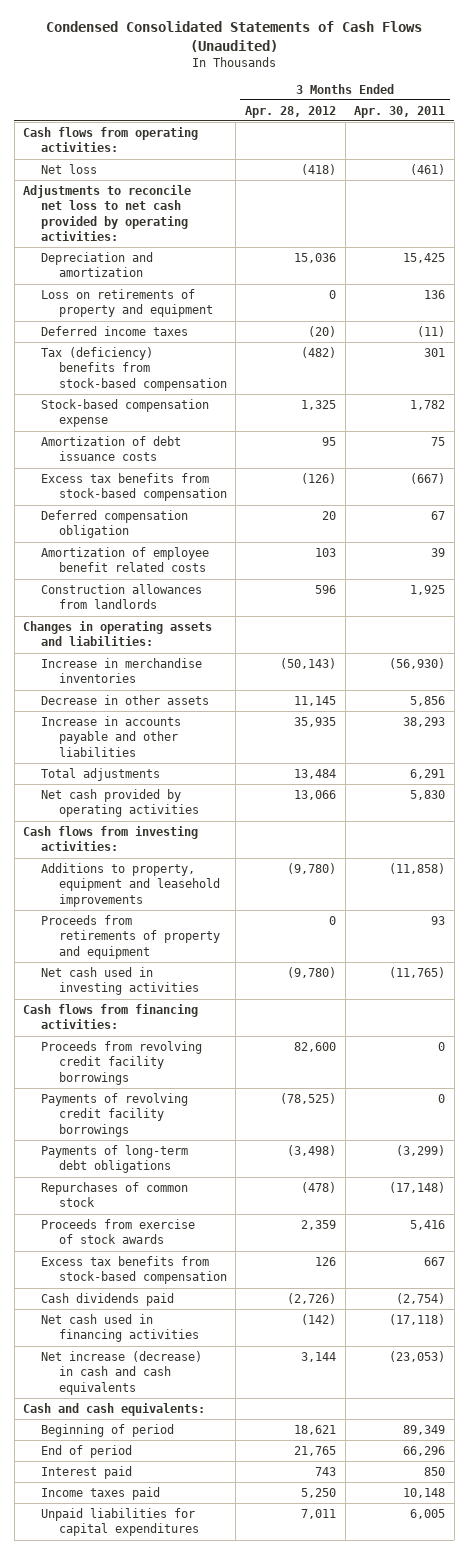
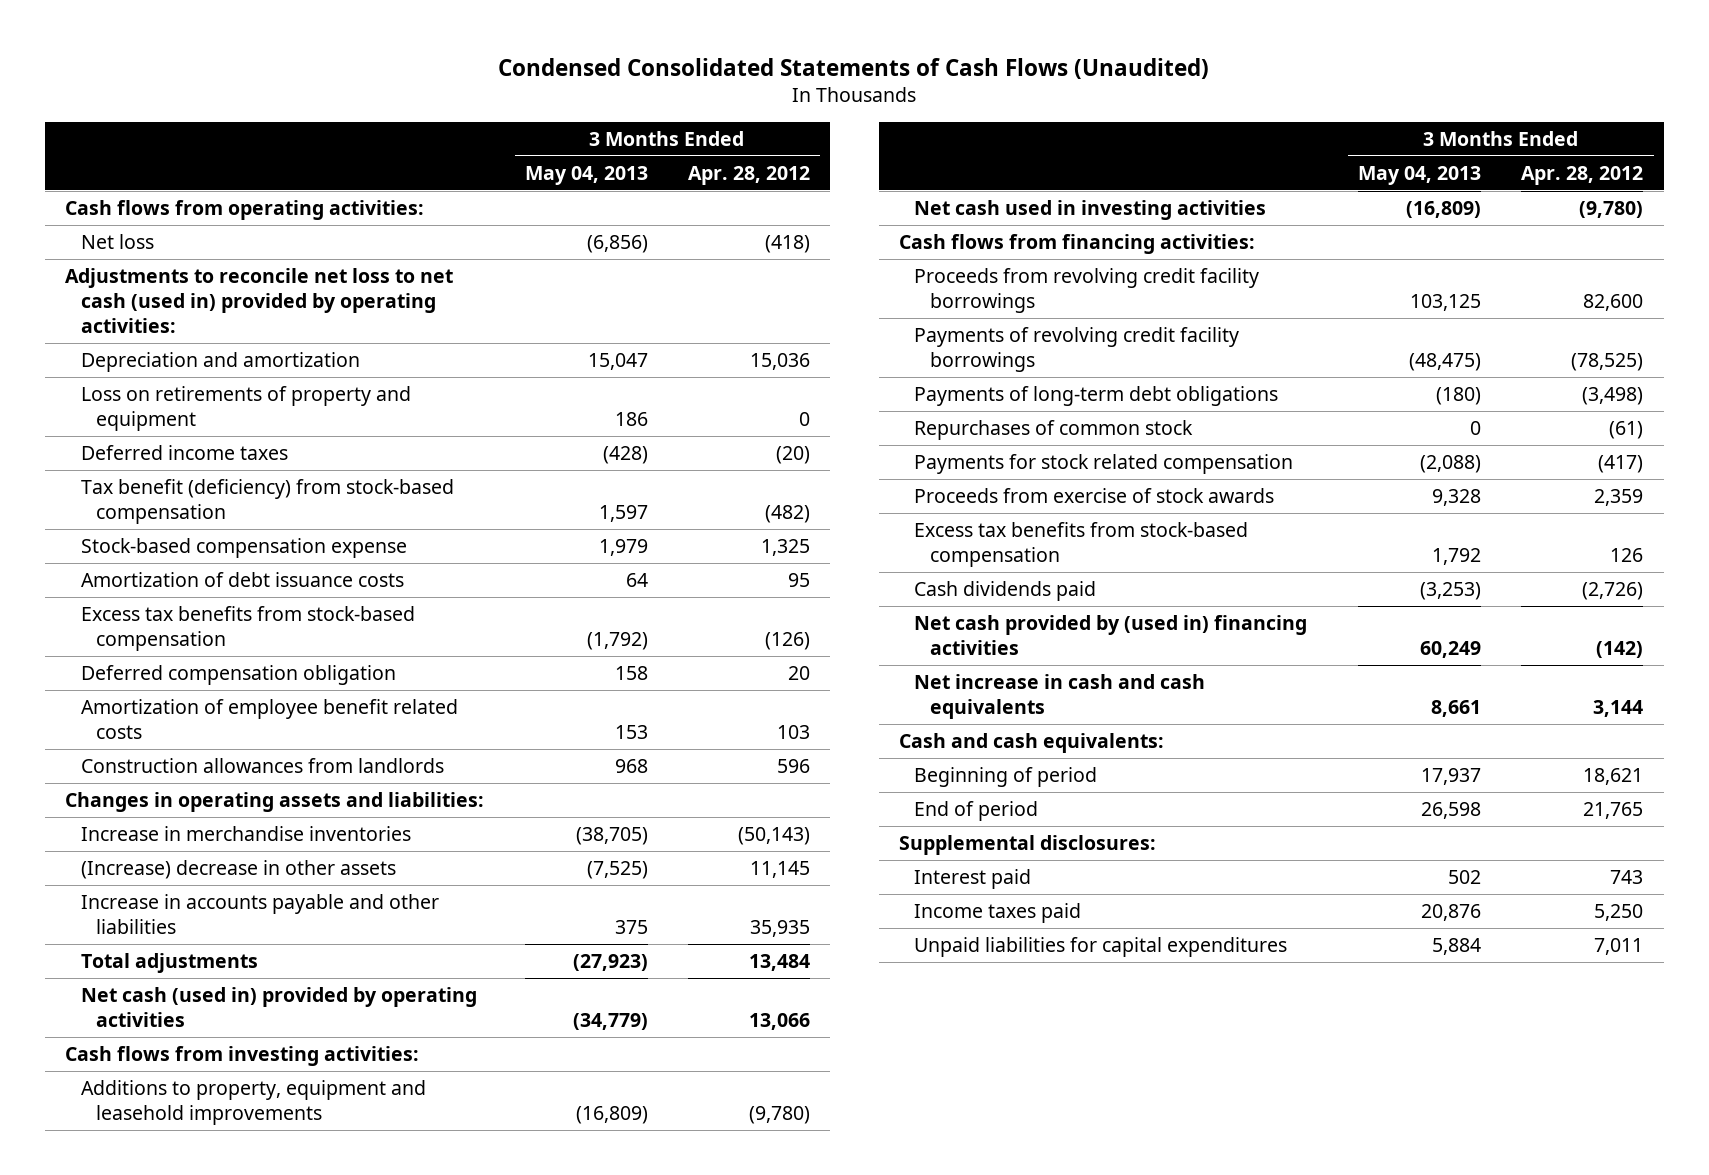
[354,105,446,118] Apr. 30, 2011 -> none
none -> [524,165,648,185] May 04, 2013
[23,184,192,242] Adjustments to reconcile net loss to net cash provided by operating activities: -> [65,267,454,334] Adjustments to reconcile net loss to net cash (used in) provided by operating activities:
[40,346,227,391] Tax (deficiency) benefits from stock-based compensation -> [80,478,454,525] Tax benefit (deficiency) from stock-based compensation
[40,694,209,705] Decrease in other assets -> [80,859,396,879] (Increase) decrease in other assets
[40,788,199,818] Net cash provided by operating activities -> [80,986,477,1028] Net cash (used in) provided by operating activities
[40,914,220,959] Proceeds from retirements of property and equipment -> none
[301,1181,337,1193] (478) -> [1609,420,1644,439] (61)
none -> [914,453,1294,474] Payments for stock related compensation
[40,1313,199,1343] Net cash used in financing activities -> [914,614,1308,656] Net cash provided by (used in) financing activities
[40,1350,202,1395] Net increase (decrease) in cash and cash equivalents -> [914,673,1206,720] Net increase in cash and cash equivalents
none -> [899,834,1157,855] Supplemental disclosures:

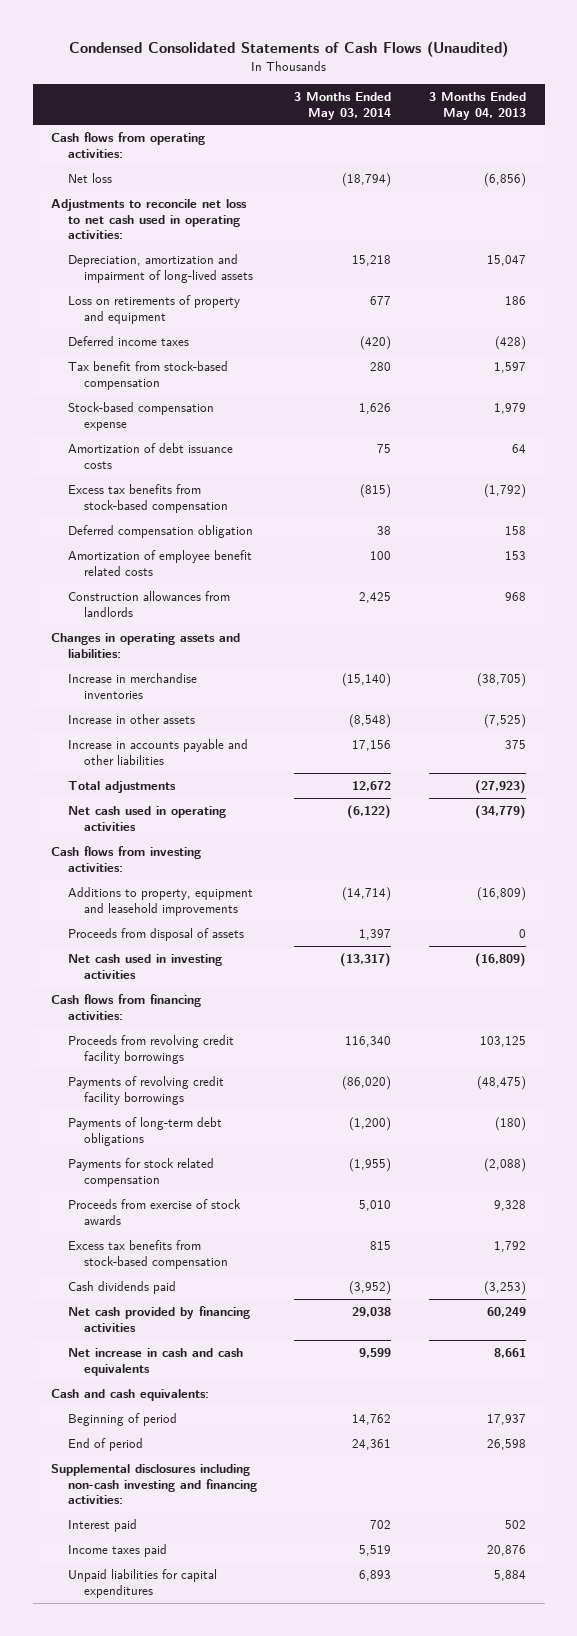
[687,165,810,185] Apr. 28, 2012 -> none
none -> [294,91,392,120] 3 Months Ended May 03, 2014
[65,267,454,334] Adjustments to reconcile net loss to net cash (used in) provided by operating activities: -> [51,199,248,240] Adjustments to reconcile net loss to net cash used in operating activities:
[80,351,360,372] Depreciation and amortization -> [67,254,254,283] Depreciation, amortization and impairment of long-lived assets
[80,478,454,525] Tax benefit (deficiency) from stock-based compensation -> [67,361,228,390] Tax benefit from stock-based compensation
[80,859,396,879] (Increase) decrease in other assets -> [67,714,195,725] Increase in other assets
[80,986,477,1028] Net cash (used in) provided by operating activities -> [67,806,226,831] Net cash used in operating activities
none -> [67,928,244,942] Proceeds from disposal of assets
[914,419,1194,440] Repurchases of common stock -> none
[914,614,1308,656] Net cash provided by (used in) financing activities -> [67,1306,250,1332] Net cash provided by financing activities
[899,834,1157,855] Supplemental disclosures: -> [51,1464,257,1505] Supplemental disclosures including non-cash investing and financing activities:

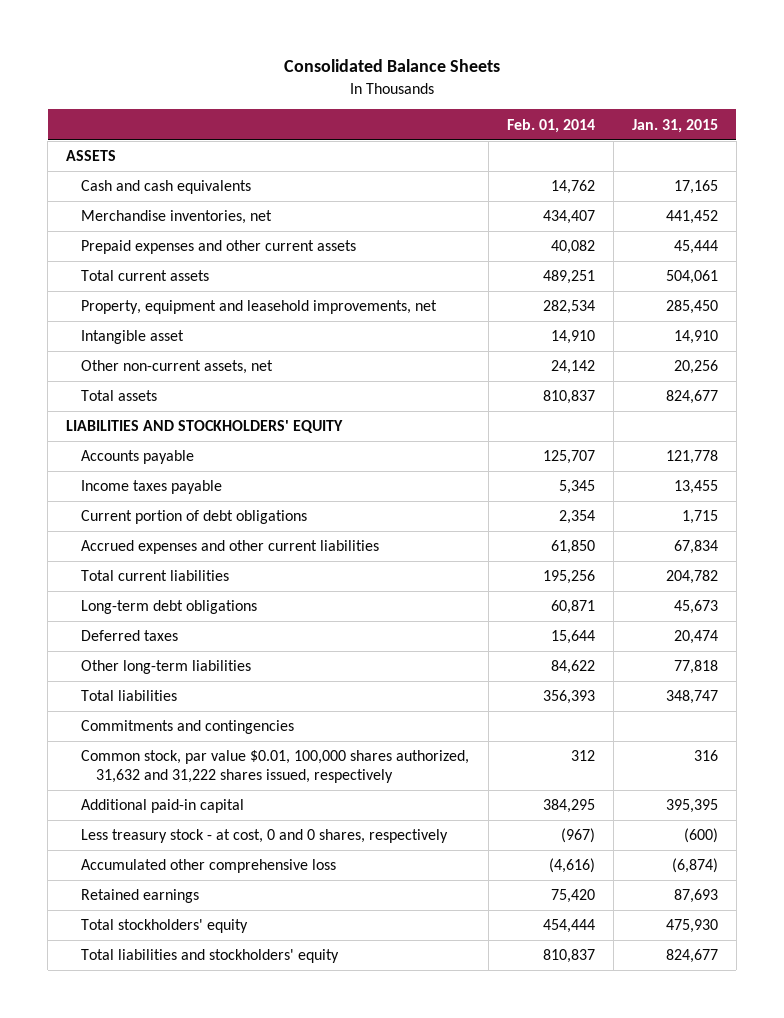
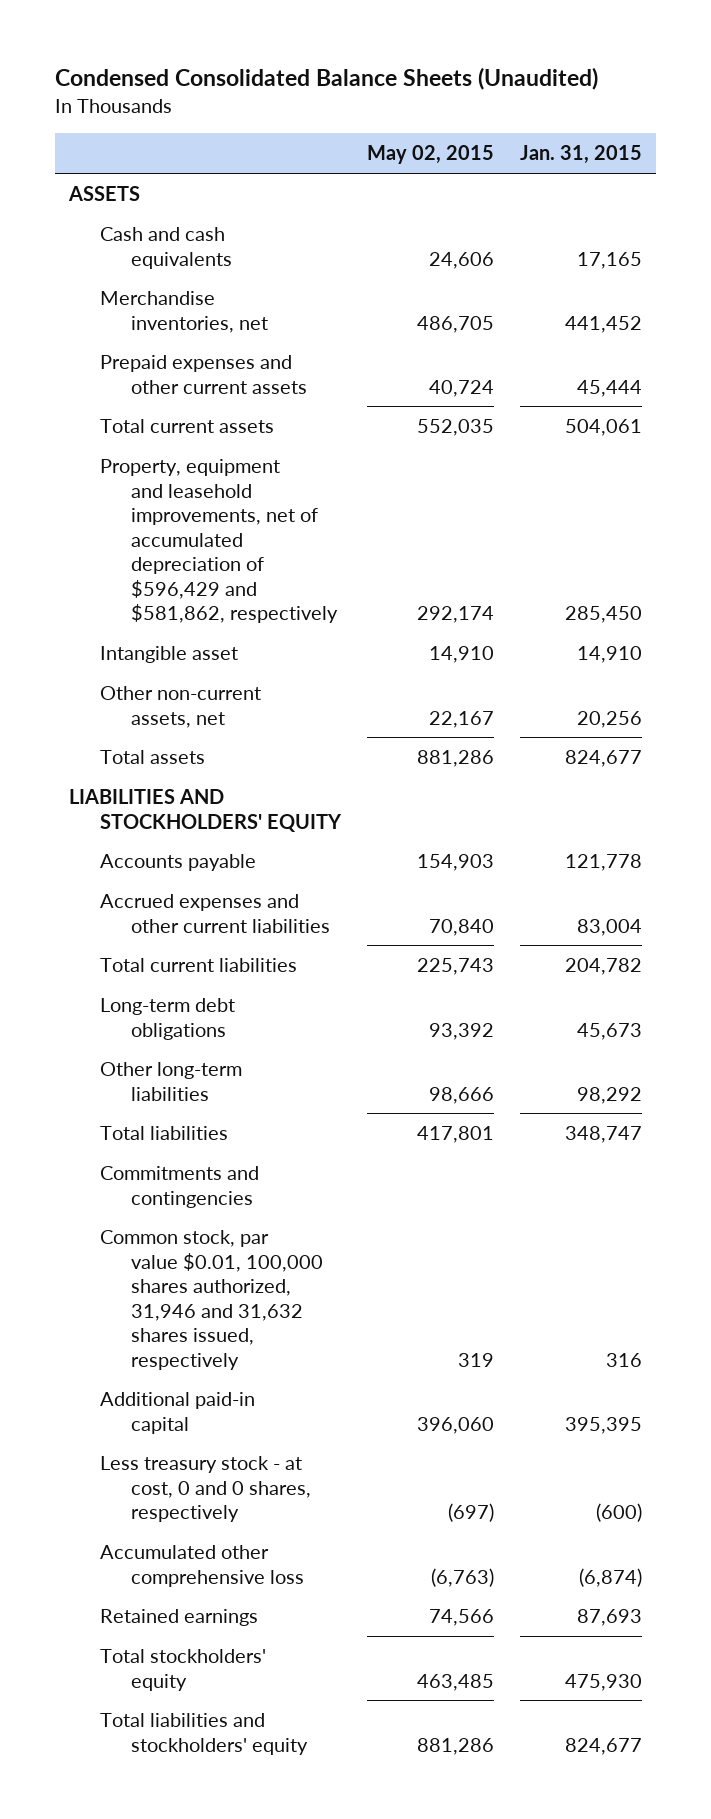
[284,59,501,73] Consolidated Balance Sheets -> [55,67,599,91] Condensed Consolidated Balance Sheets (Unaudited)
[506,118,595,133] Feb. 01, 2014 -> none
none -> [367,145,495,165] May 02, 2015
[81,300,438,315] Property, equipment and leasehold improvements, net -> [99,459,338,624] Property, equipment and leasehold improvements, net of accumulated depreciation of $596,429 and $581,862, respectively
[81,480,223,495] Income taxes payable -> none
[81,510,308,525] Current portion of debt obligations -> none
[673,540,718,555] 67,834 -> [577,918,643,936] 83,004
[81,630,179,642] Deferred taxes -> none
[673,660,718,675] 77,818 -> [577,1086,643,1104] 98,292
[81,750,470,783] Common stock, par value $0.01, 100,000 shares authorized, 31,632 and 31,222 shares issued, respectively -> [99,1230,323,1370] Common stock, par value $0.01, 100,000 shares authorized, 31,946 and 31,632 shares issued, respectively

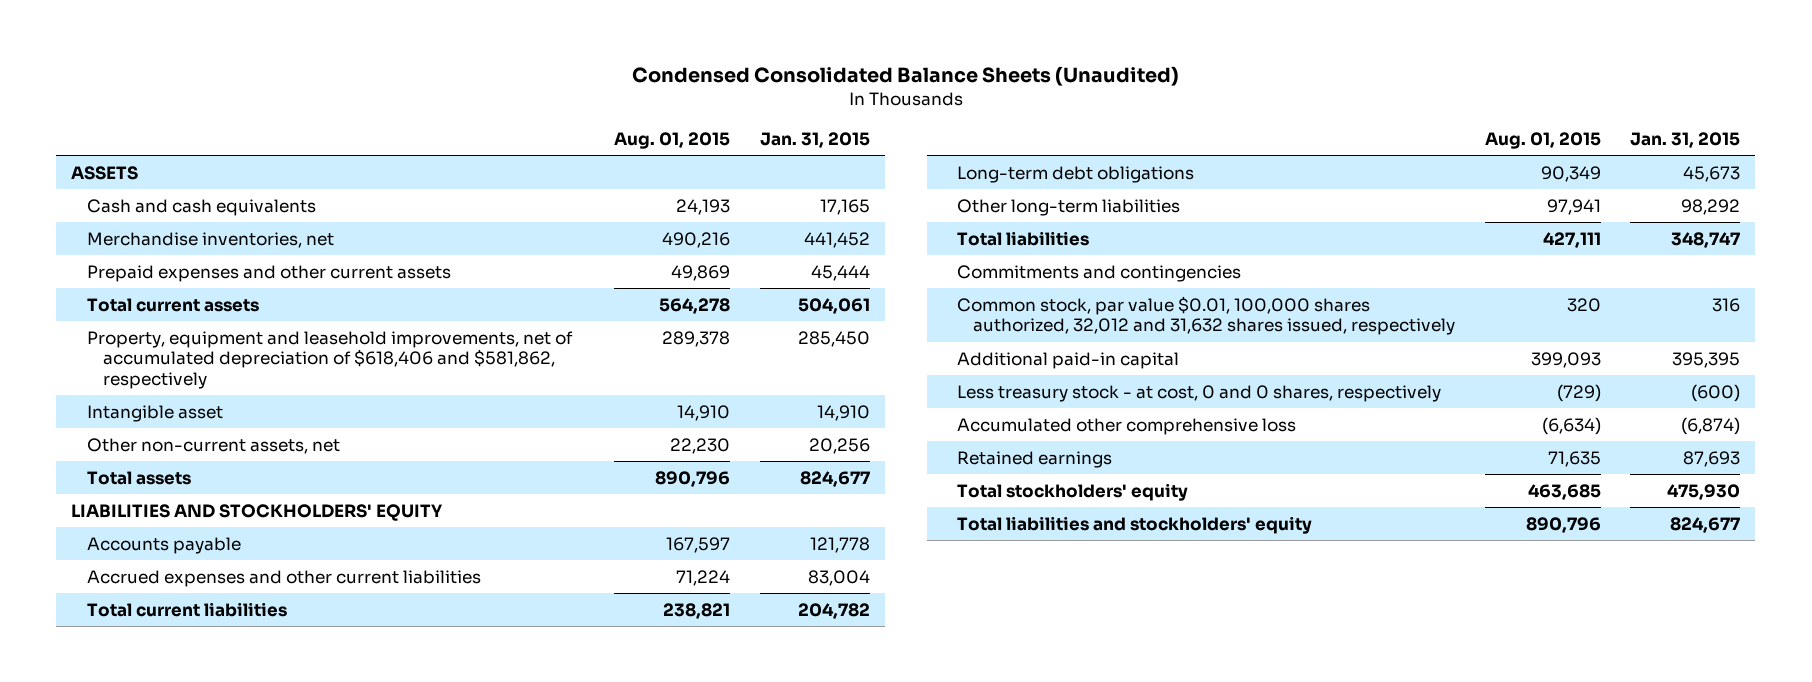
[367,145,495,165] May 02, 2015 -> none
none -> [614,131,731,149] Aug. 01, 2015
[99,459,338,624] Property, equipment and leasehold improvements, net of accumulated depreciation of $596,429 and $581,862, respectively -> [86,330,573,389] Property, equipment and leasehold improvements, net of accumulated depreciation of $618,406 and $581,862, respectively
[99,1230,323,1370] Common stock, par value $0.01, 100,000 shares authorized, 31,946 and 31,632 shares issued, respectively -> [957,295,1456,336] Common stock, par value $0.01, 100,000 shares authorized, 32,012 and 31,632 shares issued, respectively

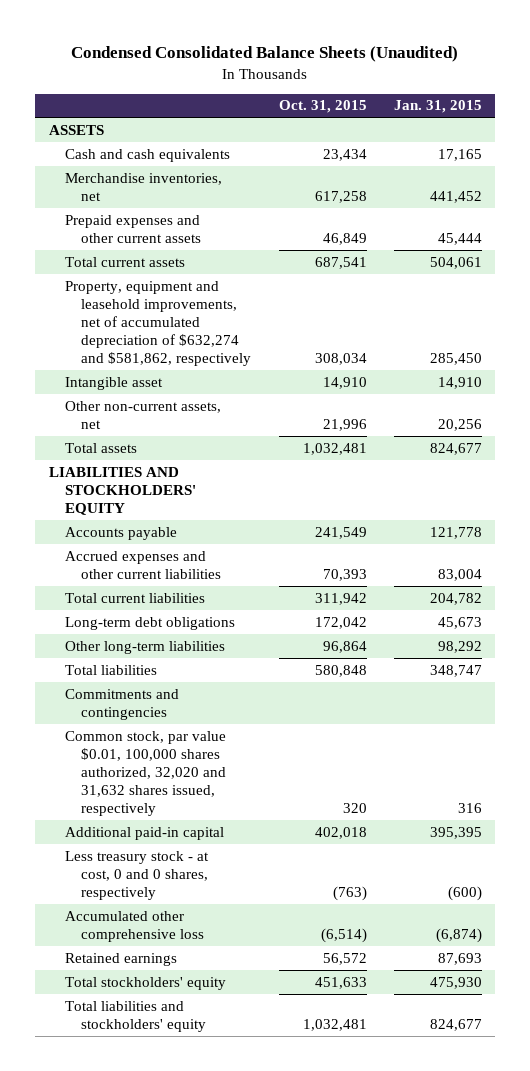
[614,131,731,149] Aug. 01, 2015 -> none
none -> [278,100,367,114] Oct. 31, 2015
[86,330,573,389] Property, equipment and leasehold improvements, net of accumulated depreciation of $618,406 and $581,862, respectively -> [65,280,252,366] Property, equipment and leasehold improvements, net of accumulated depreciation of $632,274 and $581,862, respectively
[957,295,1456,336] Common stock, par value $0.01, 100,000 shares authorized, 32,012 and 31,632 shares issued, respectively -> [65,730,227,816] Common stock, par value $0.01, 100,000 shares authorized, 32,020 and 31,632 shares issued, respectively

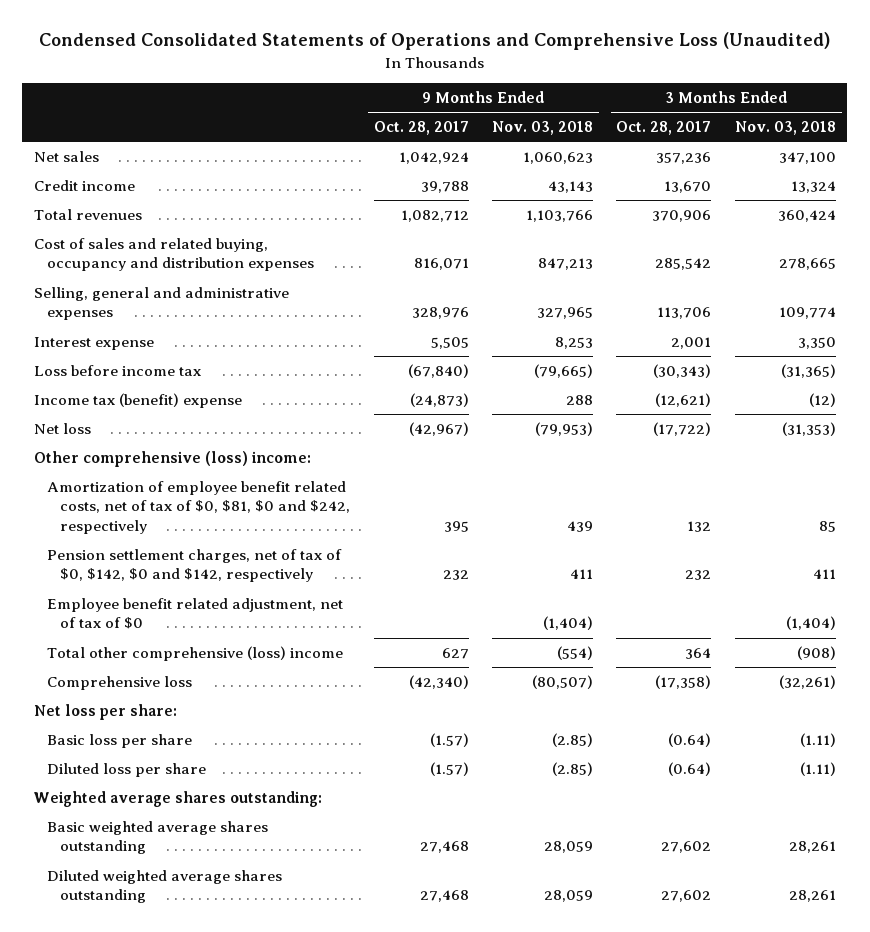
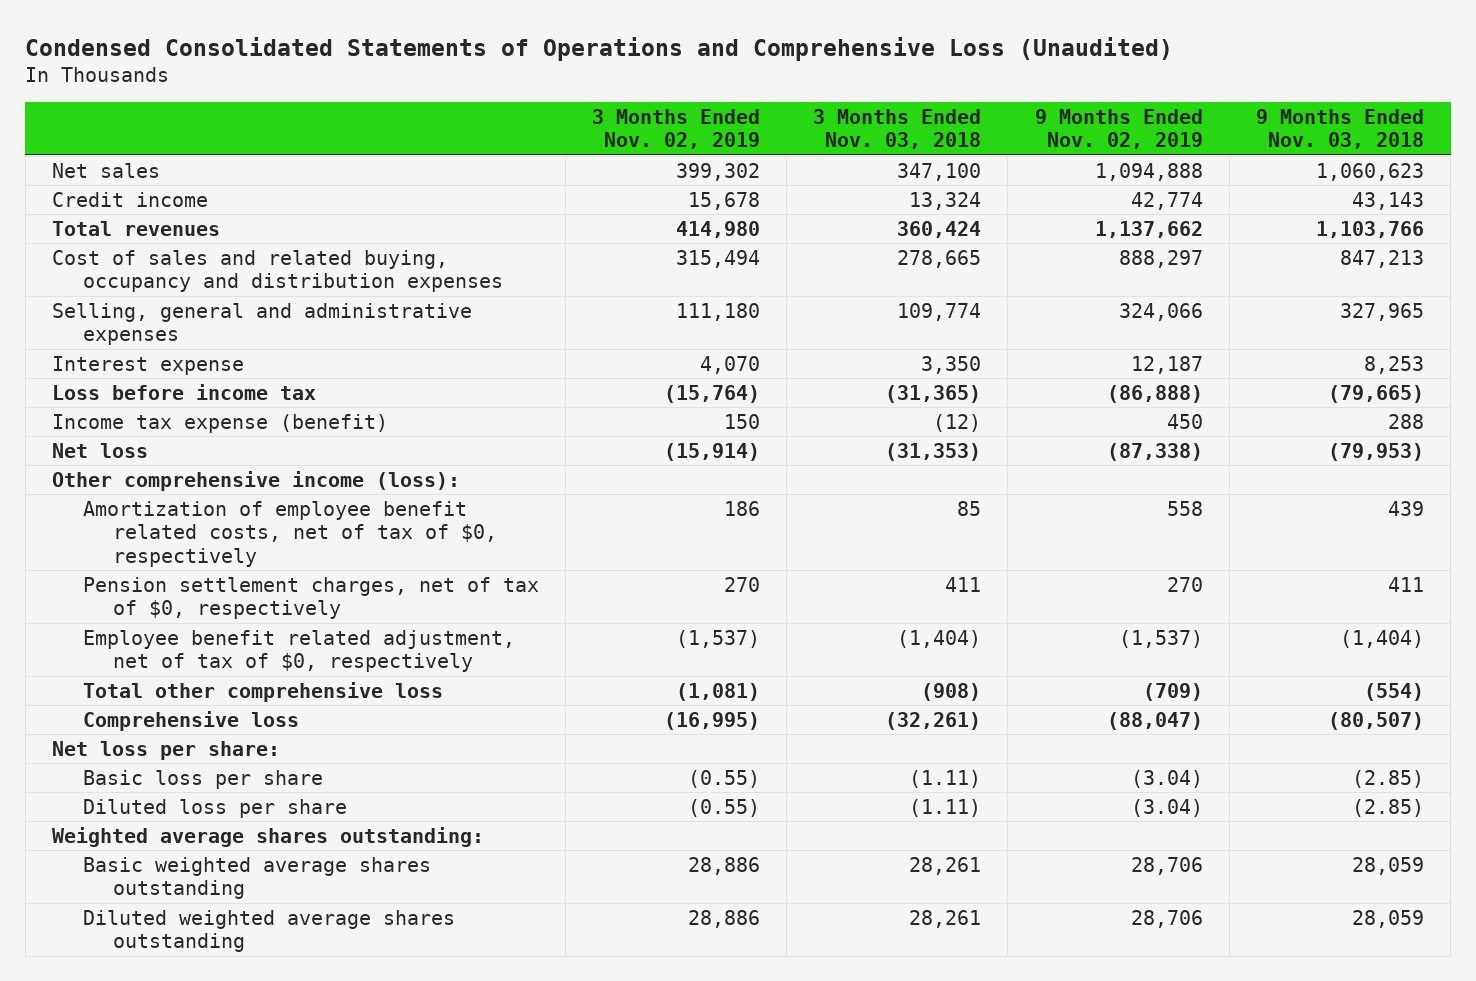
[373,121,469,136] Oct. 28, 2017 -> none
[616,121,712,136] Oct. 28, 2017 -> none
none -> [591,108,760,150] 3 Months Ended Nov. 02, 2019
none -> [1034,108,1203,150] 9 Months Ended Nov. 02, 2019
[33,392,242,408] Income tax (benefit) expense -> [51,413,388,433] Income tax expense (benefit)
[33,450,311,467] Other comprehensive (loss) income: -> [51,470,460,491] Other comprehensive income (loss):
[47,480,351,534] Amortization of employee benefit related costs, net of tax of $0, $81, $0 and $242, respectively -> [82,500,498,568] Amortization of employee benefit related costs, net of tax of $0, respectively
[47,548,343,583] Pension settlement charges, net of tax of $0, $142, $0 and $142, respectively -> [82,576,539,620] Pension settlement charges, net of tax of $0, respectively
[47,597,344,630] Employee benefit related adjustment, net of tax of $0 -> [82,629,515,673] Employee benefit related adjustment, net of tax of $0, respectively
[47,645,344,661] Total other comprehensive (loss) income -> [82,681,443,702] Total other comprehensive loss

